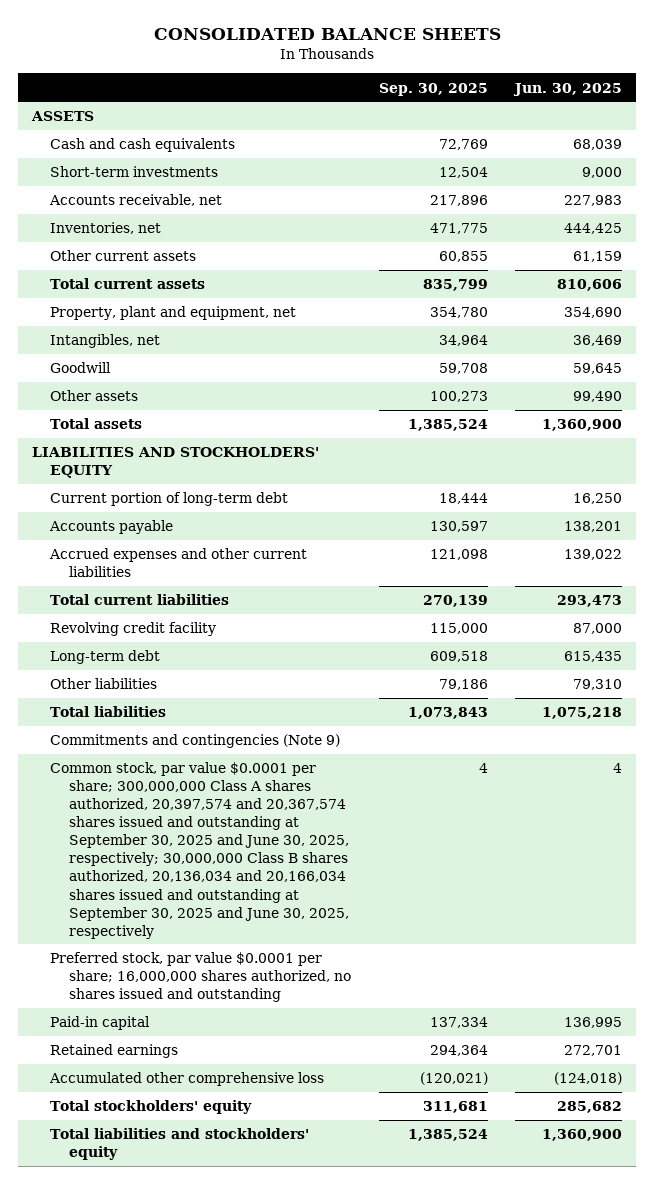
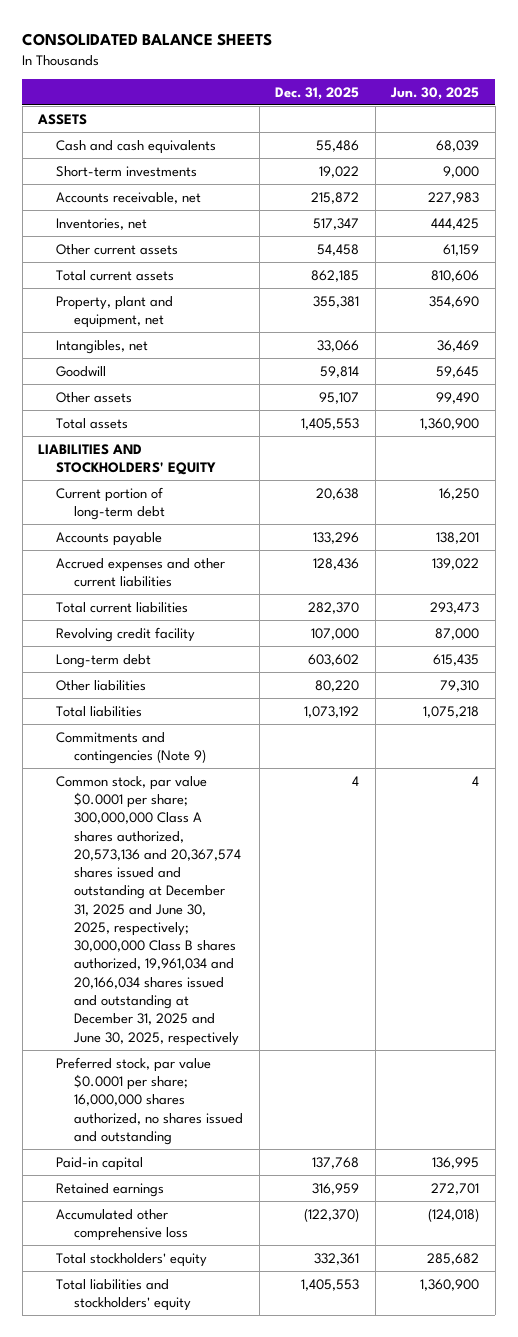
[378,82,488,96] Sep. 30, 2025 -> none
none -> [275,86,360,100] Dec. 31, 2025
[50,762,350,939] Common stock, par value $0.0001 per share; 300,000,000 Class A shares authorized, 20,397,574 and 20,367,574 shares issued and outstanding at September 30, 2025 and June 30, 2025, respectively; 30,000,000 Class B shares authorized, 20,136,034 and 20,166,034 shares issued and outstanding at September 30, 2025 and June 30, 2025, respectively -> [56,775,242,1046] Common stock, par value $0.0001 per share; 300,000,000 Class A shares authorized, 20,573,136 and 20,367,574 shares issued and outstanding at December 31, 2025 and June 30, 2025, respectively; 30,000,000 Class B shares authorized, 19,961,034 and 20,166,034 shares issued and outstanding at December 31, 2025 and June 30, 2025, respectively

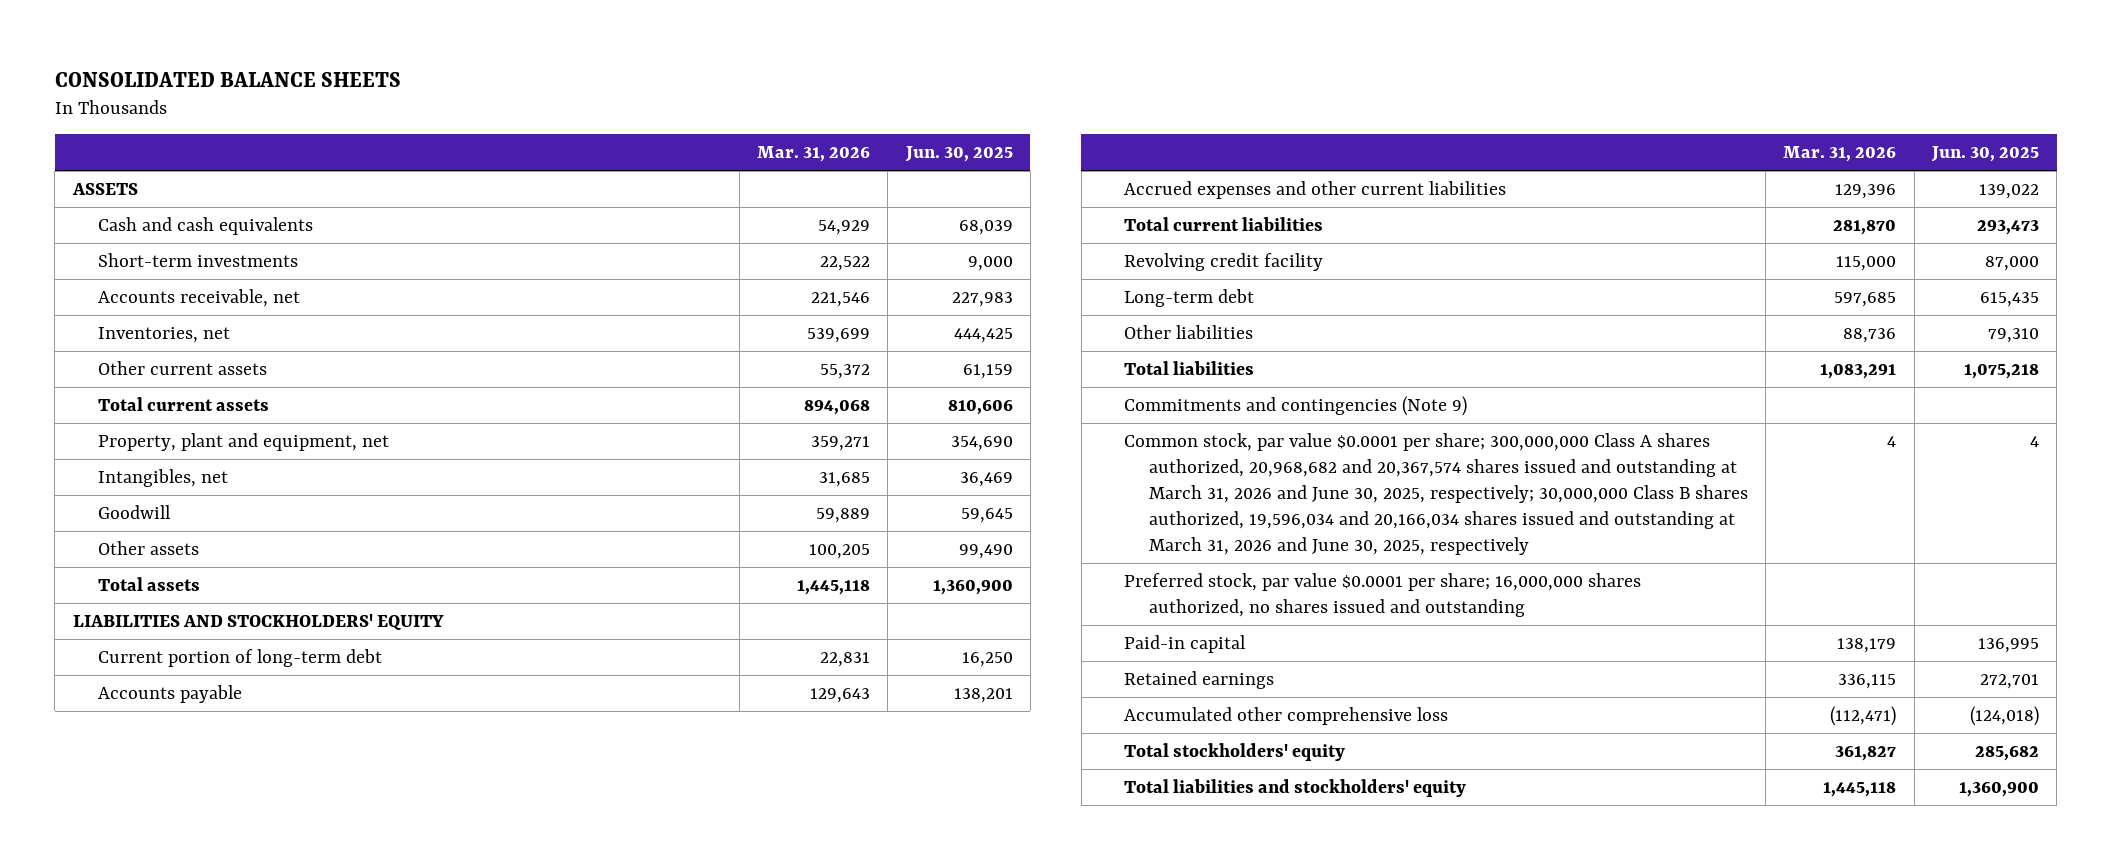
[275,86,360,100] Dec. 31, 2025 -> none
none -> [757,146,871,163] Mar. 31, 2026
[56,775,242,1046] Common stock, par value $0.0001 per share; 300,000,000 Class A shares authorized, 20,573,136 and 20,367,574 shares issued and outstanding at December 31, 2025 and June 30, 2025, respectively; 30,000,000 Class B shares authorized, 19,961,034 and 20,166,034 shares issued and outstanding at December 31, 2025 and June 30, 2025, respectively -> [1124,432,1748,556] Common stock, par value $0.0001 per share; 300,000,000 Class A shares authorized, 20,968,682 and 20,367,574 shares issued and outstanding at March 31, 2026 and June 30, 2025, respectively; 30,000,000 Class B shares authorized, 19,596,034 and 20,166,034 shares issued and outstanding at March 31, 2026 and June 30, 2025, respectively

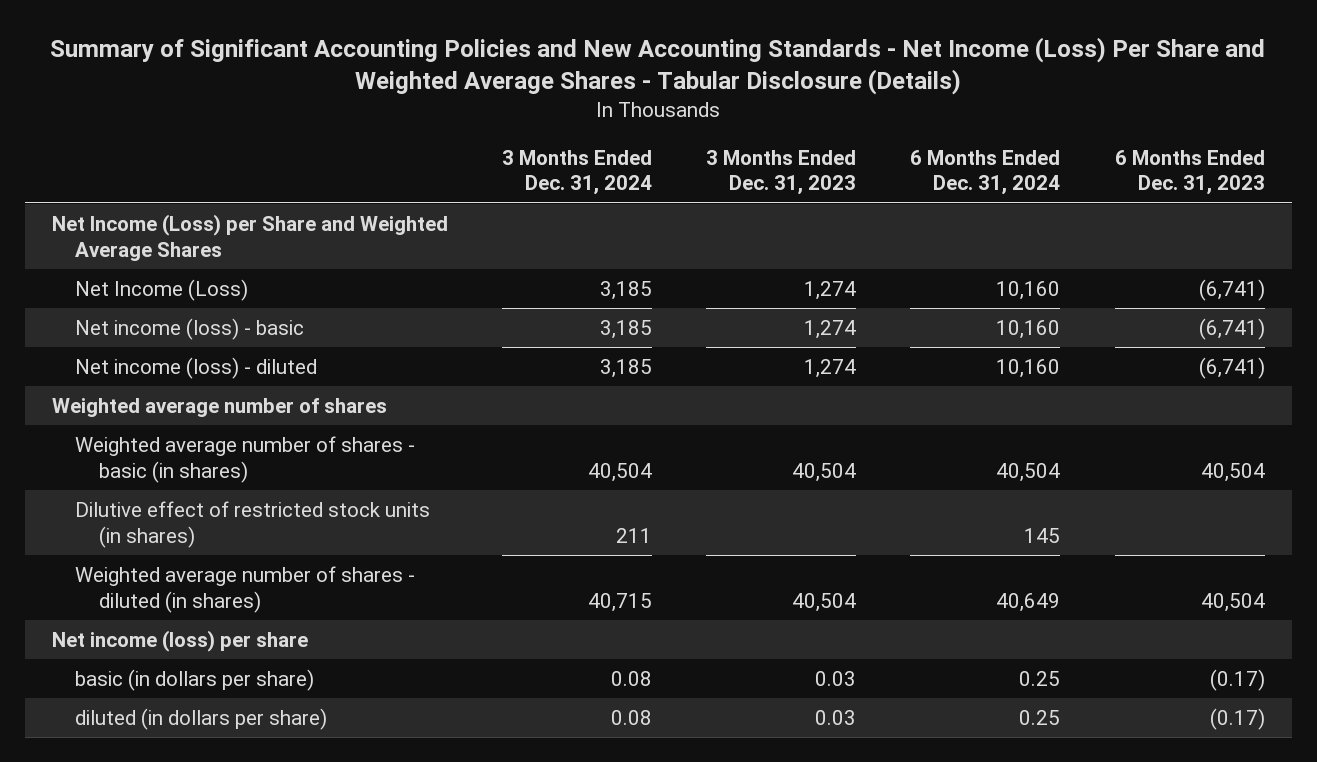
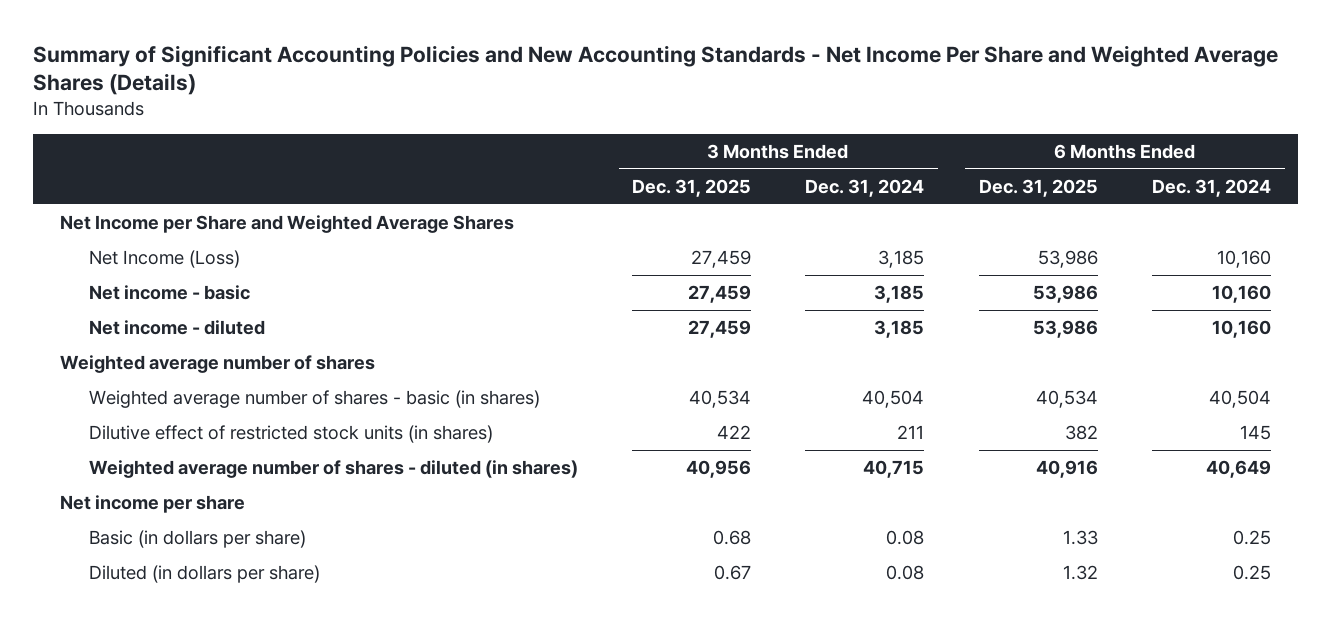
[50,36,1266,96] Summary of Significant Accounting Policies and New Accounting Standards - Net Income (Loss) Per Share and Weighted Average Shares - Tabular Disclosure (Details) -> [32,44,1278,96] Summary of Significant Accounting Policies and New Accounting Standards - Net Income Per Share and Weighted Average Shares (Details)
[706,149,857,196] 3 Months Ended Dec. 31, 2023 -> none
[1114,149,1265,196] 6 Months Ended Dec. 31, 2023 -> none
none -> [632,178,752,197] Dec. 31, 2025
none -> [978,178,1098,197] Dec. 31, 2025
[51,213,448,261] Net Income (Loss) per Share and Weighted Average Shares -> [59,215,514,234] Net Income per Share and Weighted Average Shares
[75,317,305,340] Net income (loss) - basic -> [88,285,250,301] Net income - basic
[75,356,318,379] Net income (loss) - diluted -> [88,320,265,336] Net income - diluted
[51,629,308,652] Net income (loss) per share -> [59,495,245,514] Net income per share
[75,668,315,691] basic (in dollars per share) -> [88,530,306,549] Basic (in dollars per share)
[75,707,328,730] diluted (in dollars per share) -> [88,565,320,584] Diluted (in dollars per share)

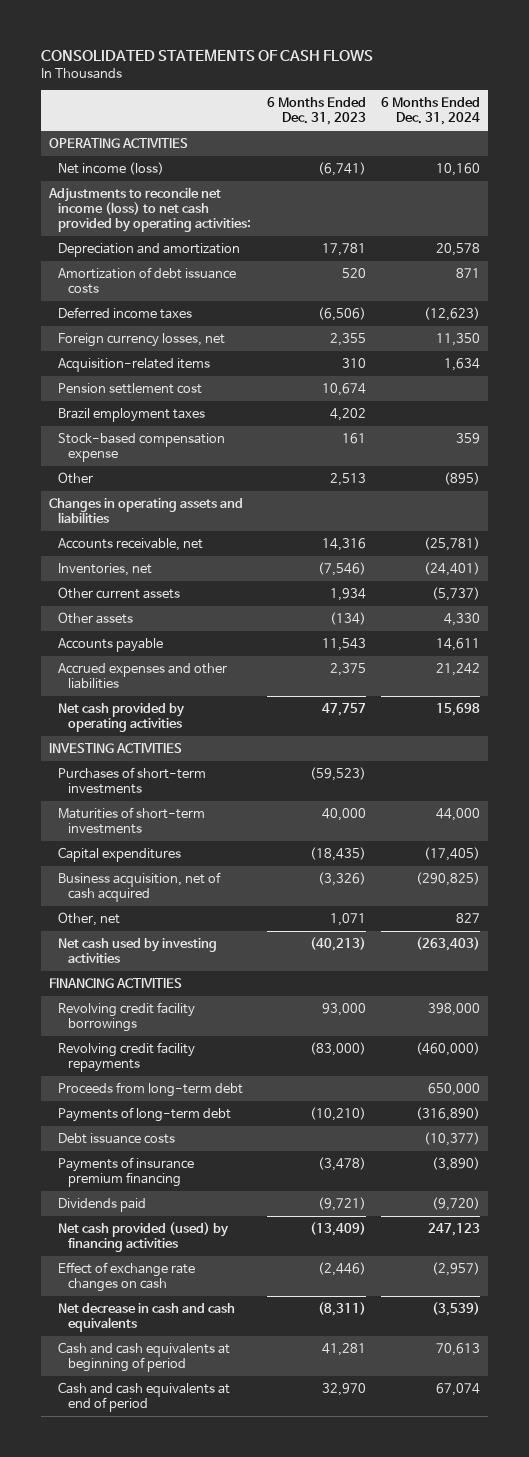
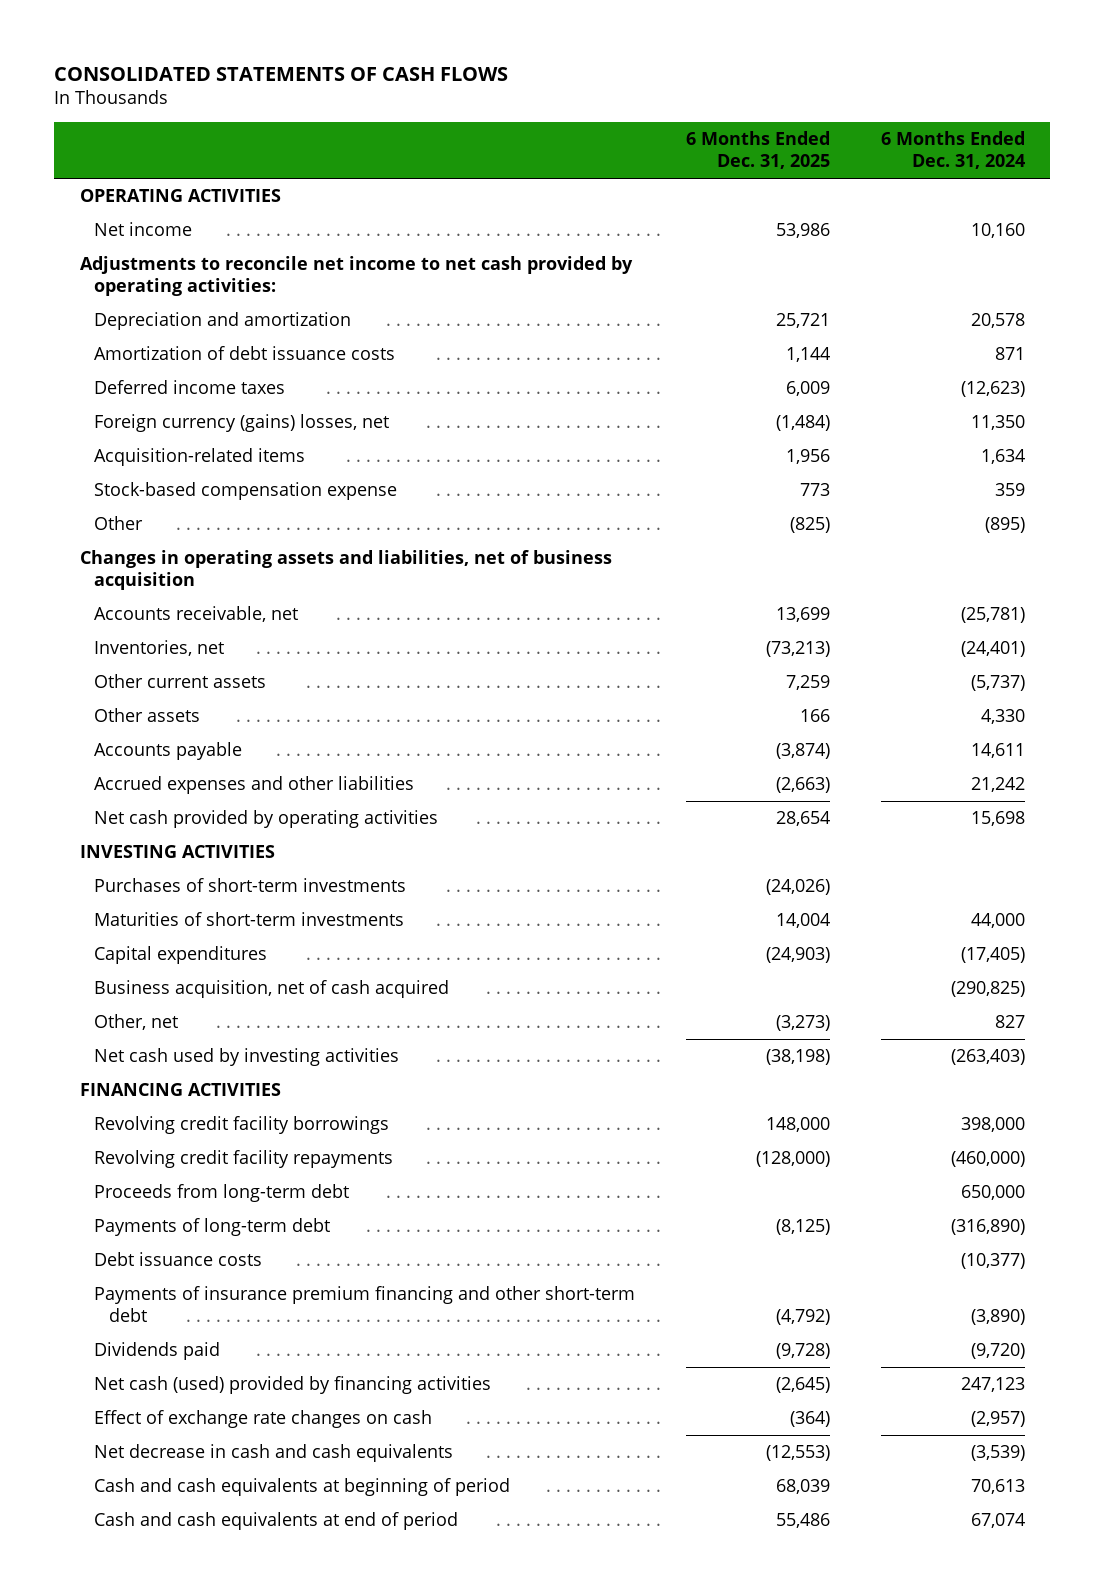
[266,97,366,126] 6 Months Ended Dec. 31, 2023 -> none
none -> [686,130,831,170] 6 Months Ended Dec. 31, 2025
[58,162,165,176] Net income (loss) -> [94,222,193,237] Net income
[47,187,252,233] Adjustments to reconcile net income (loss) to net cash provided by operating activities: -> [79,256,633,297] Adjustments to reconcile net income to net cash provided by operating activities:
[58,333,226,348] Foreign currency losses, net -> [94,414,390,433] Foreign currency (gains) losses, net
[58,383,203,395] Pension settlement cost -> none
[58,408,206,423] Brazil employment taxes -> none
[48,498,243,524] Changes in operating assets and liabilities -> [79,550,612,591] Changes in operating assets and liabilities, net of business acquisition
[58,1157,195,1188] Payments of insurance premium financing -> [94,1286,636,1323] Payments of insurance premium financing and other short-term debt
[58,1222,230,1253] Net cash provided (used) by financing activities -> [94,1376,492,1395] Net cash (used) provided by financing activities

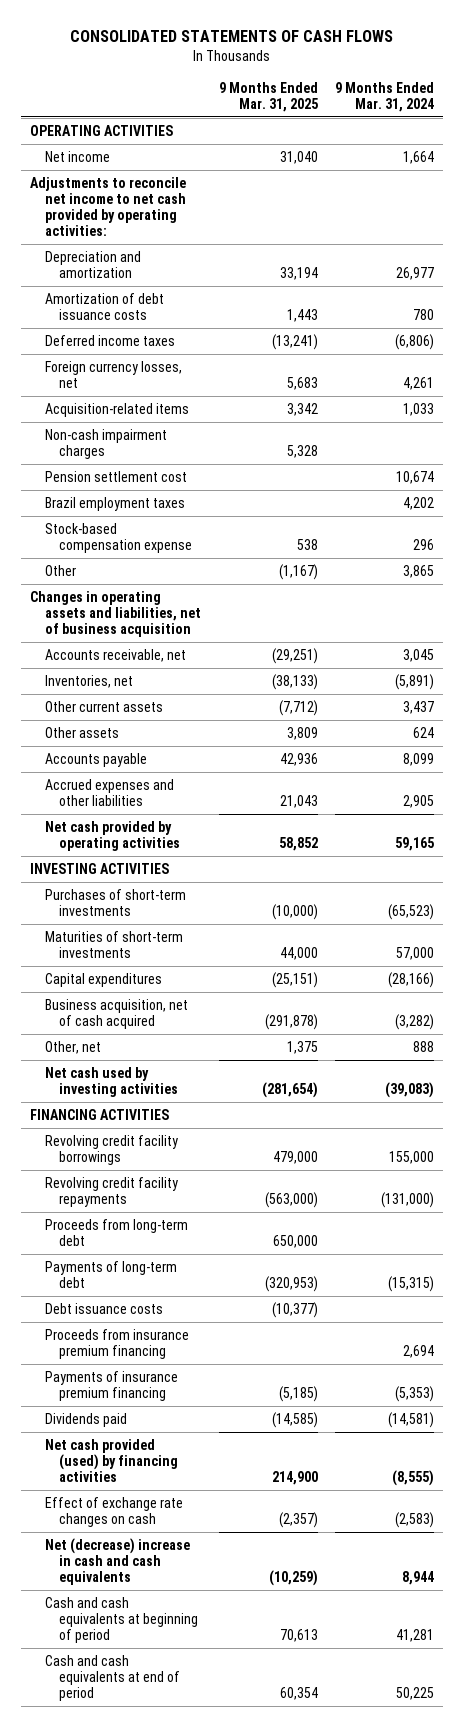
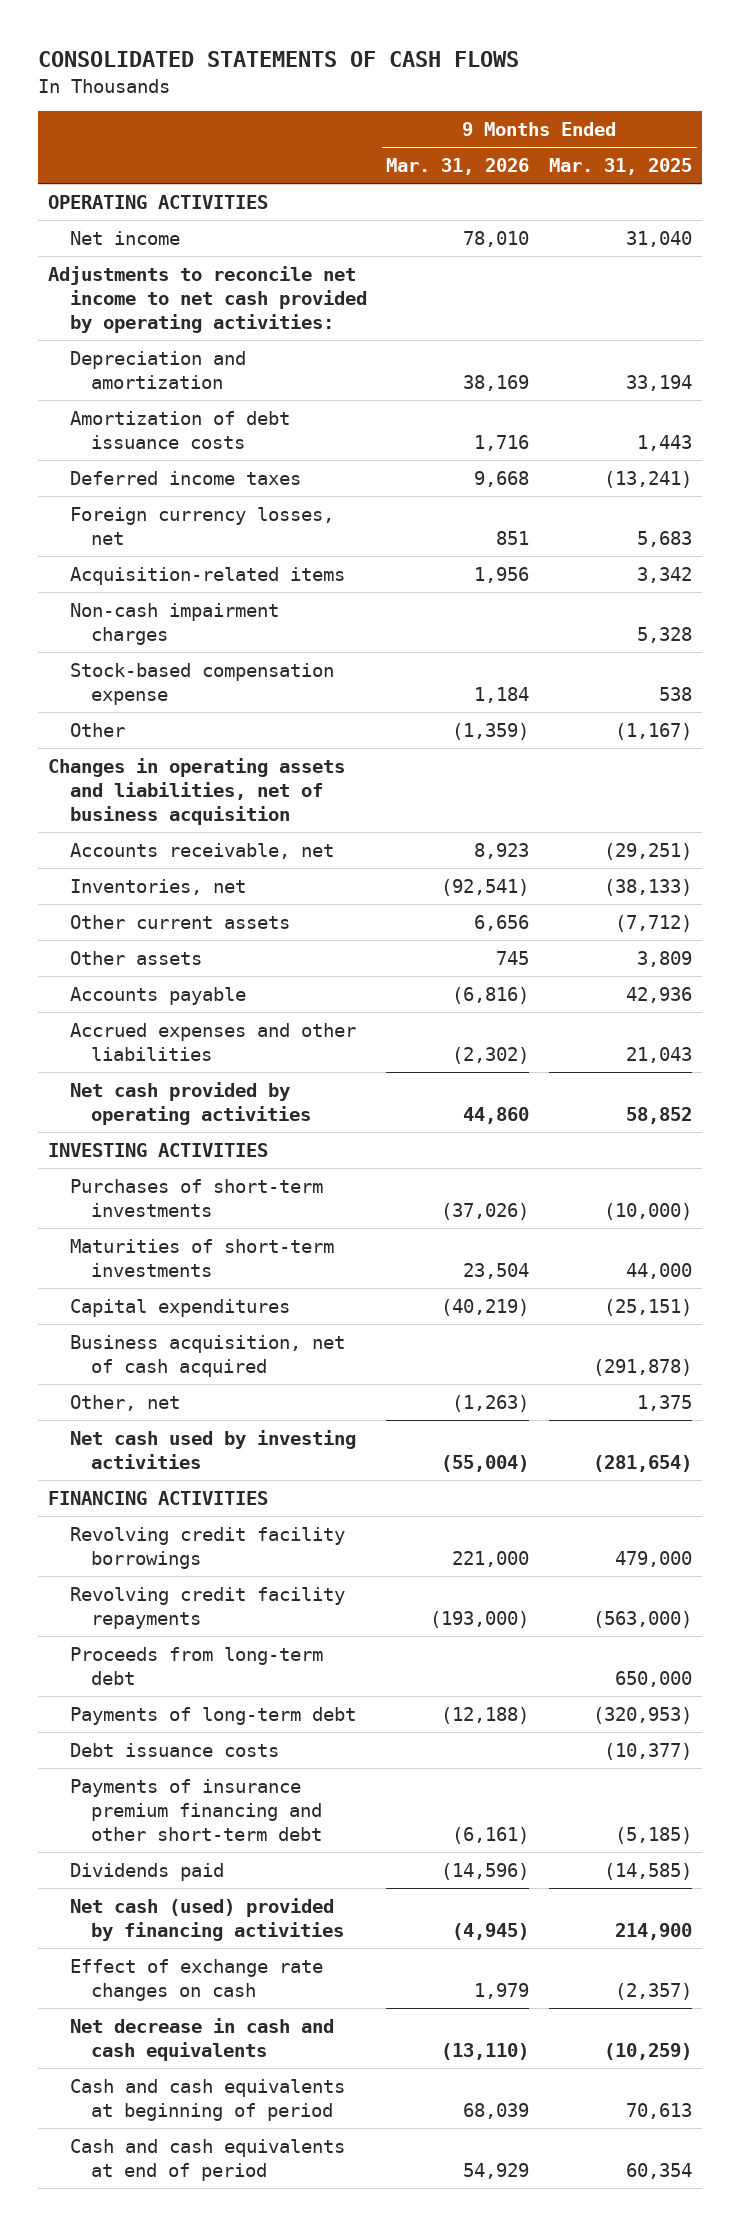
[335,81,435,112] 9 Months Ended Mar. 31, 2024 -> none
none -> [386,158,530,176] Mar. 31, 2026
[44,471,187,483] Pension settlement cost -> none
[44,497,185,512] Brazil employment taxes -> none
[44,1329,189,1360] Proceeds from insurance premium financing -> none
[44,1371,178,1402] Payments of insurance premium financing -> [69,1778,323,1841] Payments of insurance premium financing and other short-term debt
[44,1439,179,1483] Net cash provided (used) by financing activities -> [69,1897,345,1941] Net cash (used) provided by financing activities
[44,1538,190,1586] Net (decrease) increase in cash and cash equivalents -> [69,2017,334,2061] Net decrease in cash and cash equivalents

